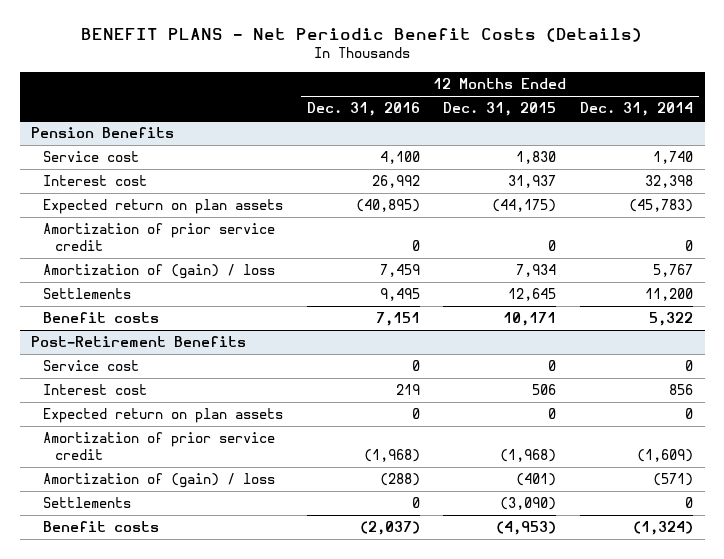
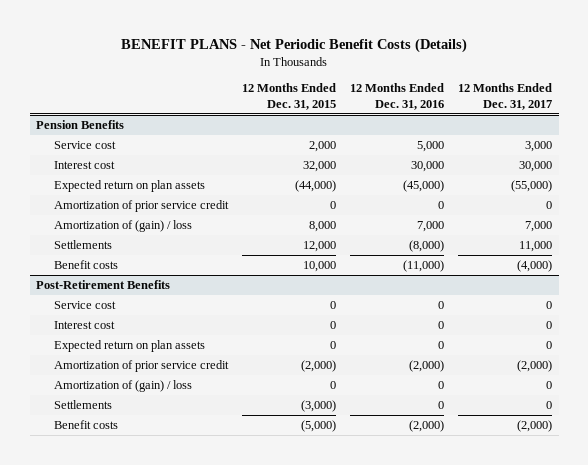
[579,102,693,117] Dec. 31, 2014 -> none
none -> [457,83,552,110] 12 Months Ended Dec. 31, 2017
[379,151,420,165] 4,100 -> [416,141,444,153] 5,000
[516,151,557,165] 1,830 -> [309,141,337,153] 2,000
[371,175,420,189] 26,992 -> [410,161,444,173] 30,000
[508,175,557,189] 31,937 -> [303,161,337,173] 32,000
[355,199,420,213] (40,895) -> [402,180,444,193] (45,000)
[492,199,557,213] (44,175) -> [295,180,337,193] (44,000)
[379,264,420,278] 7,459 -> [416,221,444,233] 7,000
[516,264,557,278] 7,934 -> [309,221,337,233] 8,000
[379,288,420,302] 9,495 -> [408,240,444,253] (8,000)
[508,288,557,302] 12,645 -> [303,241,337,253] 12,000
[375,312,420,327] 7,151 -> [402,260,444,273] (11,000)
[503,312,557,327] 10,171 -> [303,261,337,273] 10,000
[395,384,420,396] 219 -> [437,321,444,330] 0
[532,384,557,396] 506 -> [330,321,337,330] 0
[363,448,420,462] (1,968) -> [408,360,444,373] (2,000)
[500,448,557,462] (1,968) -> [301,360,337,373] (2,000)
[379,473,420,487] (288) -> [437,381,444,390] 0
[516,473,557,487] (401) -> [330,381,337,390] 0
[500,497,557,511] (3,090) -> [301,400,337,413] (3,000)
[359,521,420,536] (2,037) -> [408,420,444,433] (2,000)
[496,521,557,536] (4,953) -> [301,420,337,433] (5,000)

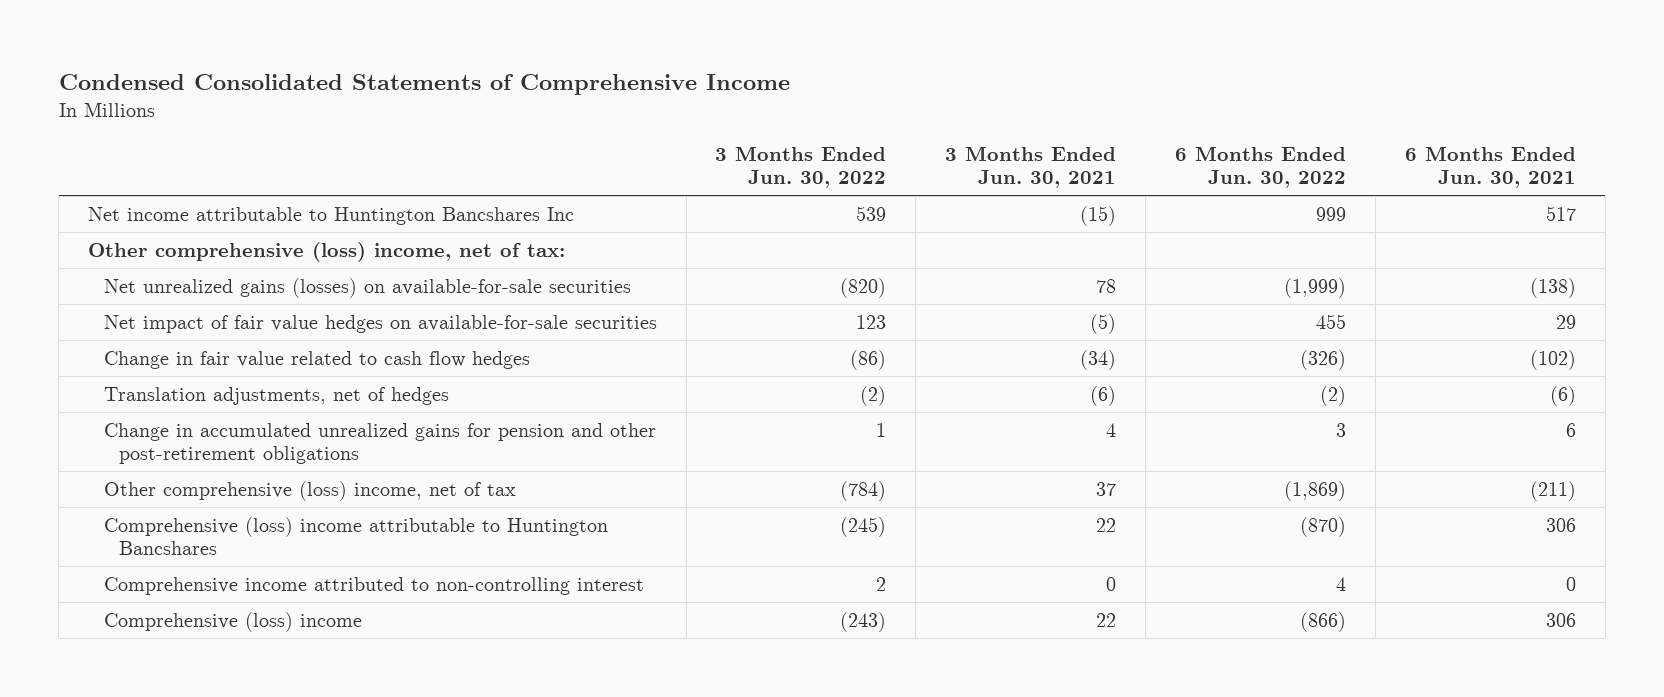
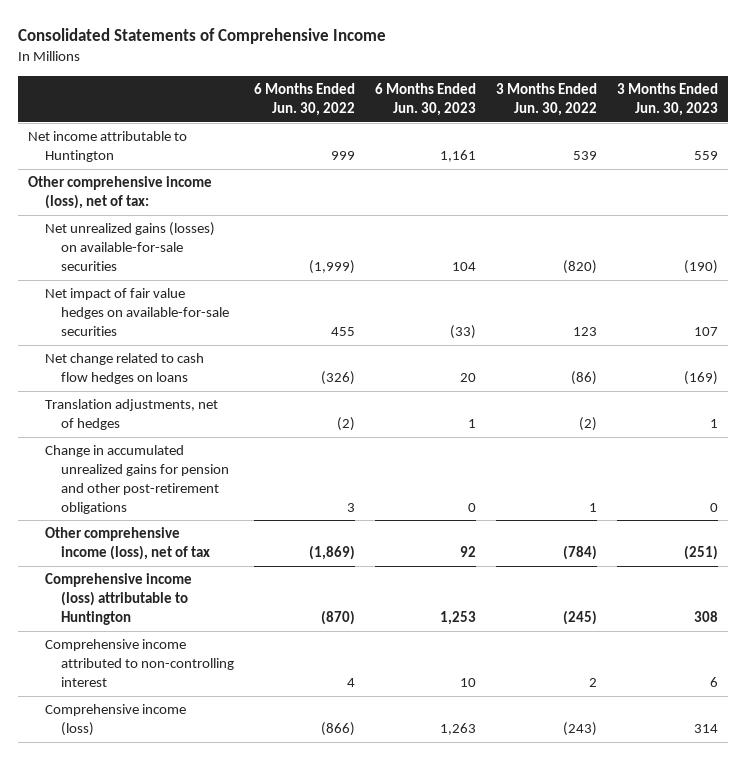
[58,73,790,95] Condensed Consolidated Statements of Comprehensive Income -> [18,28,387,45] Consolidated Statements of Comprehensive Income
[945,146,1117,189] 3 Months Ended Jun. 30, 2021 -> none
[1404,146,1576,189] 6 Months Ended Jun. 30, 2021 -> none
none -> [375,83,477,116] 6 Months Ended Jun. 30, 2023
none -> [617,83,719,116] 3 Months Ended Jun. 30, 2023
[88,206,575,225] Net income attributable to Huntington Bancshares Inc -> [28,131,188,163] Net income attributable to Huntington
[88,241,566,262] Other comprehensive (loss) income, net of tax: -> [28,176,213,210] Other comprehensive income (loss), net of tax:
[103,350,530,369] Change in fair value related to cash flow hedges -> [44,353,204,385] Net change related to cash flow hedges on loans
[103,480,516,501] Other comprehensive (loss) income, net of tax -> [44,527,211,561] Other comprehensive income (loss), net of tax
[103,516,608,555] Comprehensive (loss) income attributable to Huntington Bancshares -> [44,573,192,625] Comprehensive income (loss) attributable to Huntington
[103,611,362,632] Comprehensive (loss) income -> [44,704,186,737] Comprehensive income (loss)

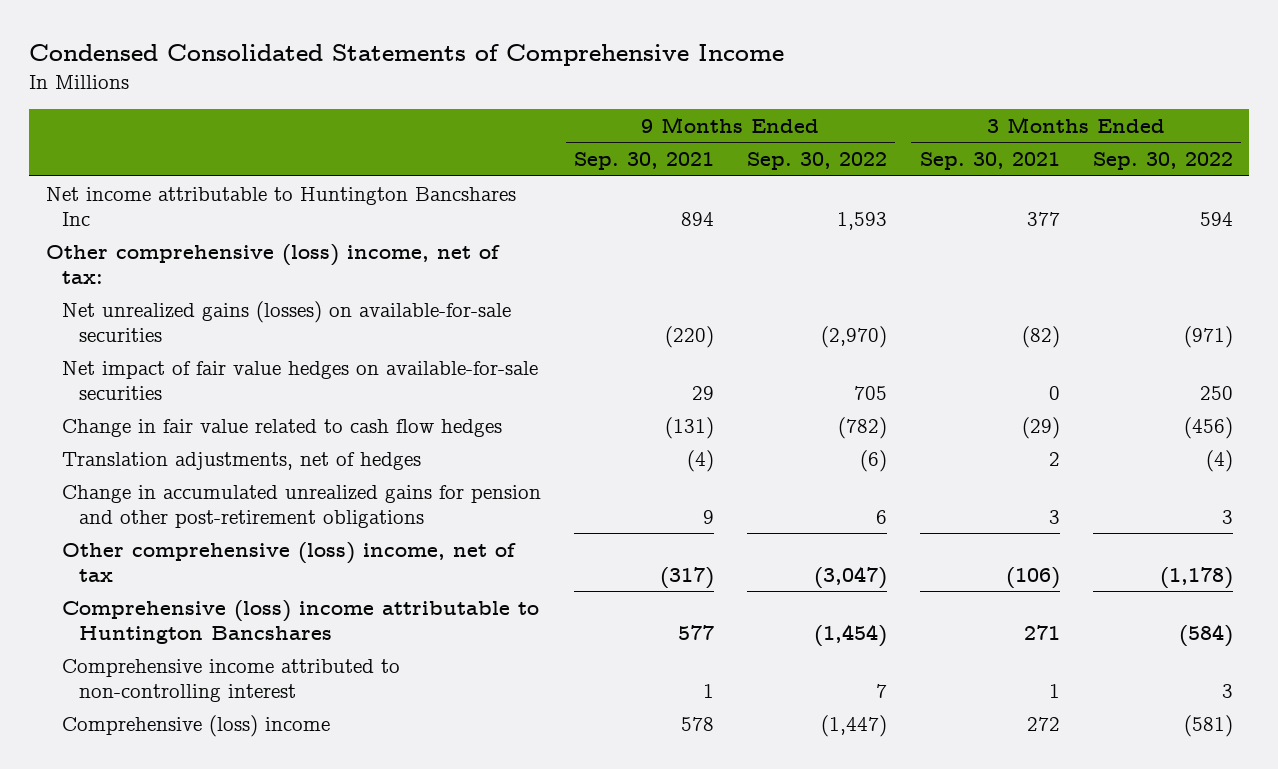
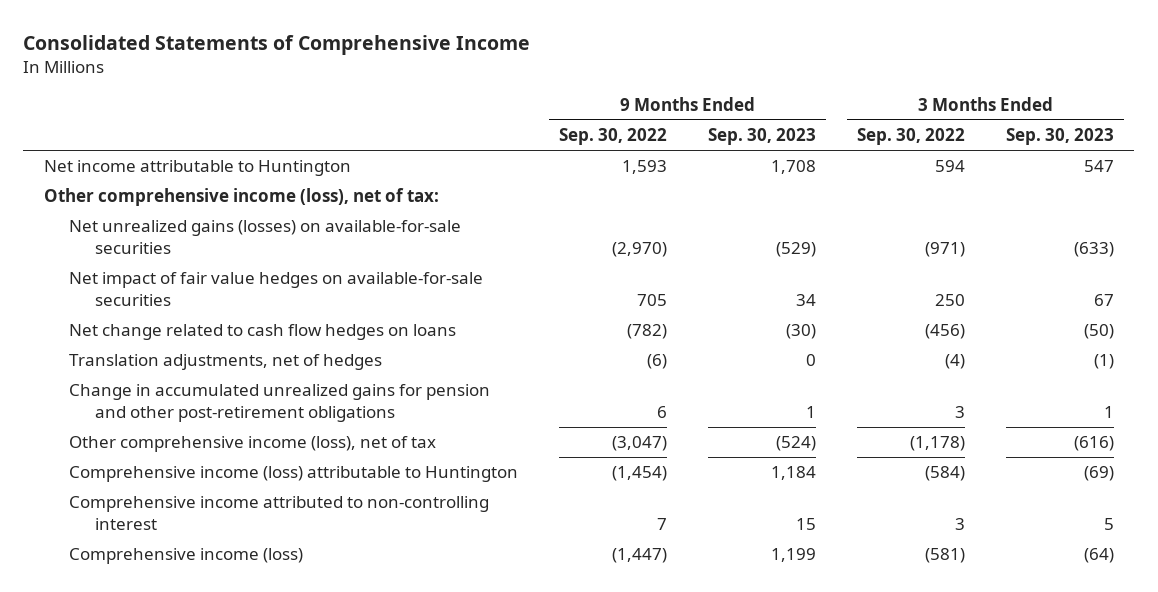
[29,43,785,66] Condensed Consolidated Statements of Comprehensive Income -> [23,34,531,55] Consolidated Statements of Comprehensive Income
[573,151,714,170] Sep. 30, 2021 -> none
[919,151,1060,170] Sep. 30, 2021 -> none
none -> [708,128,817,146] Sep. 30, 2023
none -> [1005,128,1114,146] Sep. 30, 2023
[45,186,516,226] Net income attributable to Huntington Bancshares Inc -> [43,160,351,177] Net income attributable to Huntington
[45,243,500,284] Other comprehensive (loss) income, net of tax: -> [43,188,439,207] Other comprehensive income (loss), net of tax:
[62,418,503,437] Change in fair value related to cash flow hedges -> [69,324,457,341] Net change related to cash flow hedges on loans
[62,541,517,582] Other comprehensive (loss) income, net of tax -> [69,436,437,453] Other comprehensive income (loss), net of tax
[62,599,540,644] Comprehensive (loss) income attributable to Huntington Bancshares -> [69,466,519,483] Comprehensive income (loss) attributable to Huntington
[62,714,331,737] Comprehensive (loss) income -> [69,548,304,565] Comprehensive income (loss)

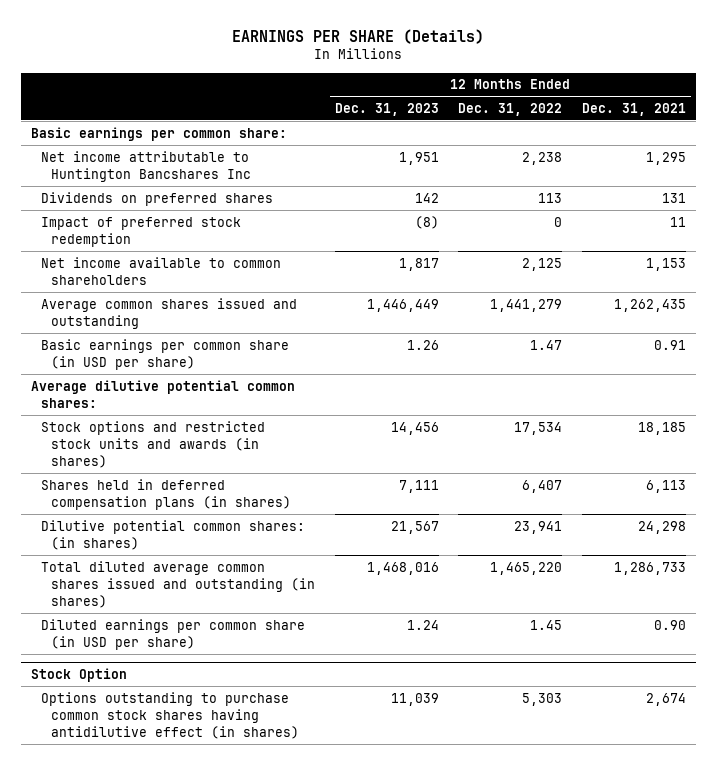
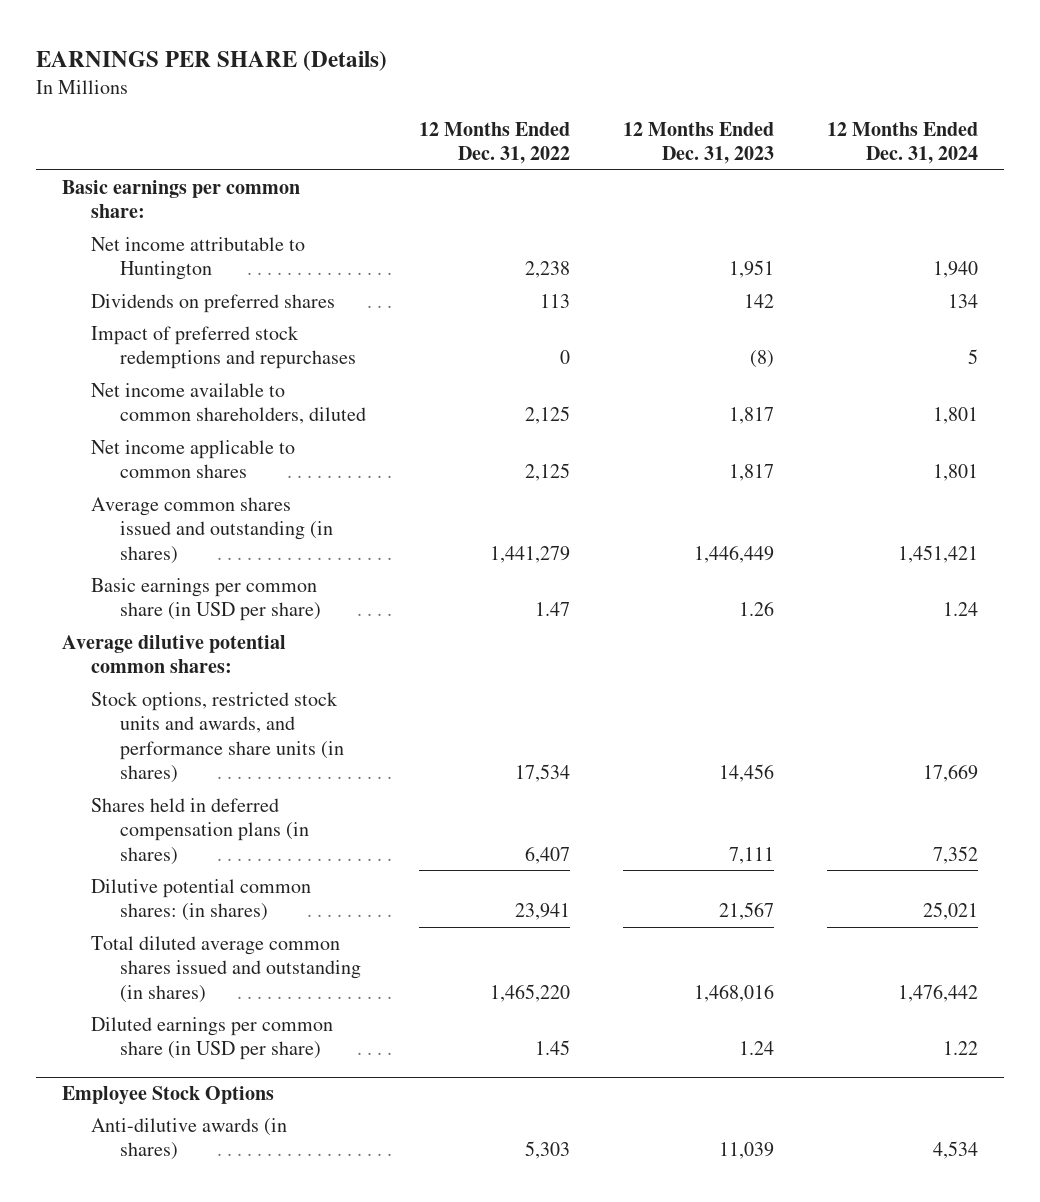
[581,102,686,116] Dec. 31, 2021 -> none
none -> [826,121,978,165] 12 Months Ended Dec. 31, 2024
[41,150,251,182] Net income attributable to Huntington Bancshares Inc -> [91,236,306,281] Net income attributable to Huntington
[41,216,242,247] Impact of preferred stock redemption -> [91,325,356,370] Impact of preferred stock redemptions and repurchases
none -> [91,382,366,425] Net income available to common shareholders, diluted
[41,256,282,285] Net income available to common shareholders -> [91,439,296,479] Net income applicable to common shares
[41,297,298,329] Average common shares issued and outstanding -> [91,496,333,564] Average common shares issued and outstanding (in shares)
[41,420,266,468] Stock options and restricted stock units and awards (in shares) -> [91,691,344,784] Stock options, restricted stock units and awards, and performance share units (in shares)
[31,668,128,683] Stock Option -> [62,1085,275,1105] Employee Stock Options
[41,691,299,739] Options outstanding to purchase common stock shares having antidilutive effect (in shares) -> [91,1117,288,1161] Anti-dilutive awards (in shares)

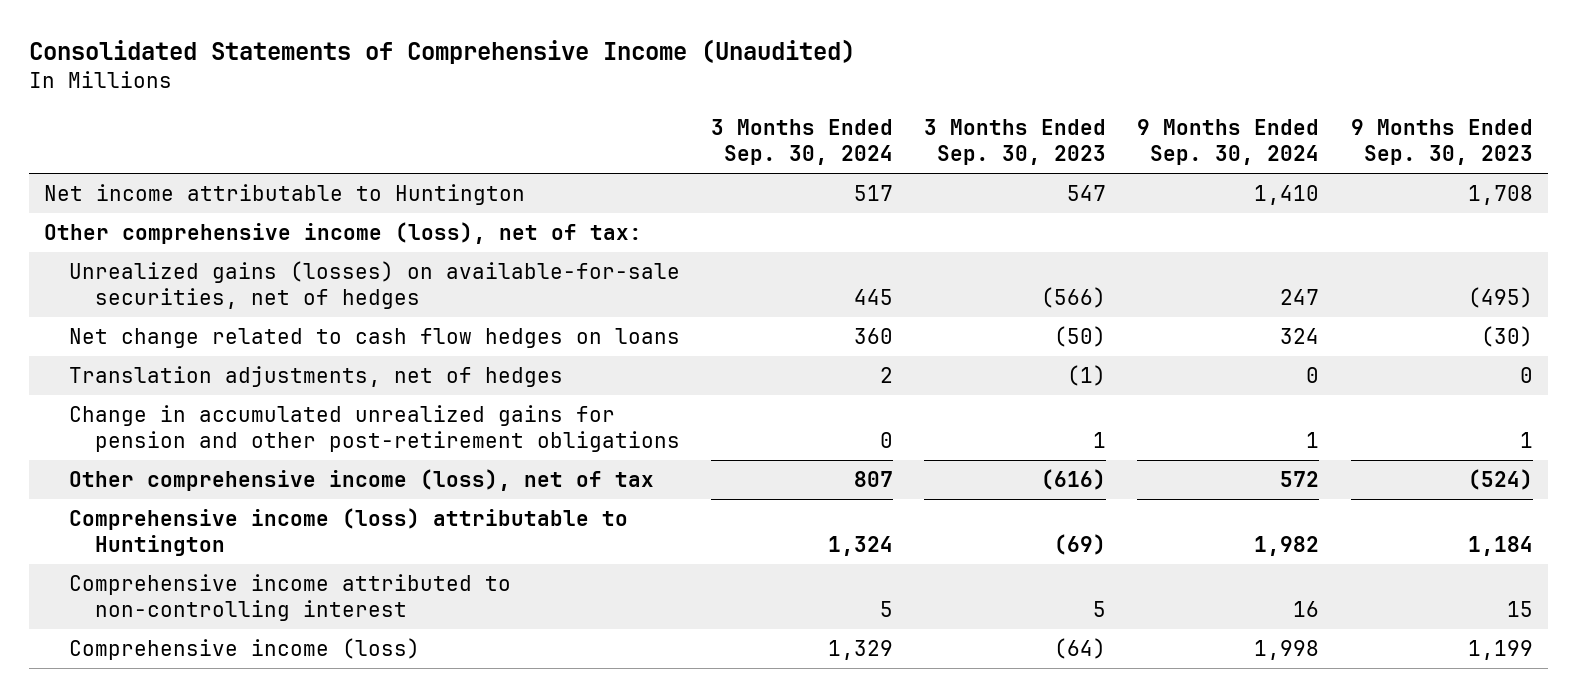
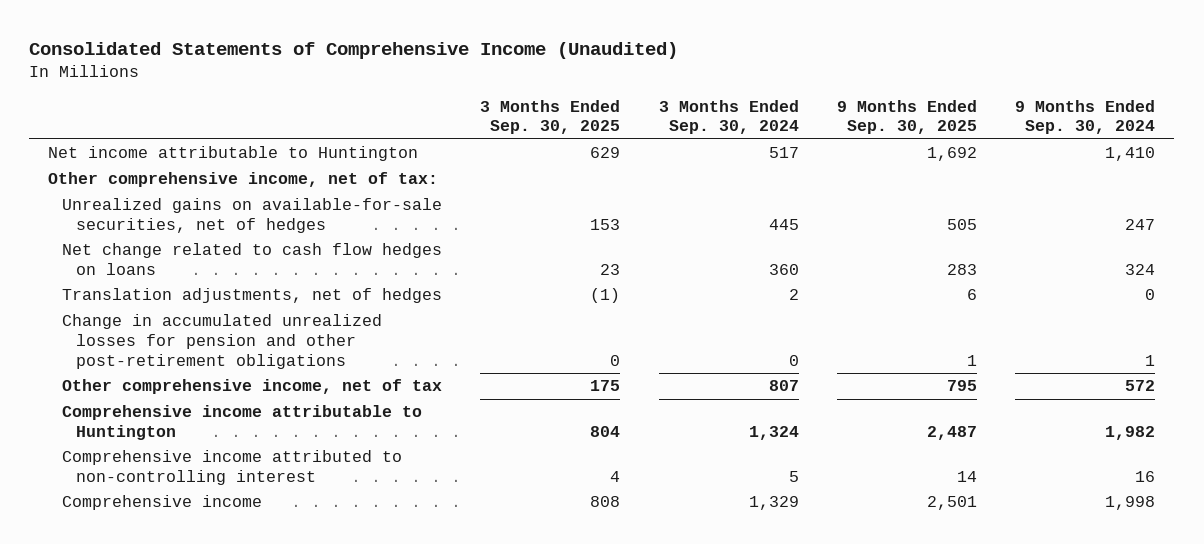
[924,119,1107,166] 3 Months Ended Sep. 30, 2023 -> none
[1350,119,1533,166] 9 Months Ended Sep. 30, 2023 -> none
none -> [480,99,621,135] 3 Months Ended Sep. 30, 2025
none -> [836,99,977,135] 9 Months Ended Sep. 30, 2025
[44,221,643,244] Other comprehensive income (loss), net of tax: -> [48,172,439,188] Other comprehensive income, net of tax:
[69,260,681,309] Unrealized gains (losses) on available-for-sale securities, net of hedges -> [62,198,443,234] Unrealized gains on available-for-sale securities, net of hedges
[69,404,680,452] Change in accumulated unrealized gains for pension and other post-retirement obligations -> [62,314,383,369] Change in accumulated unrealized losses for pension and other post-retirement obligations
[69,468,655,491] Other comprehensive income (loss), net of tax -> [62,379,443,395] Other comprehensive income, net of tax
[69,507,629,556] Comprehensive income (loss) attributable to Huntington -> [62,405,423,441] Comprehensive income attributable to Huntington
[69,637,421,660] Comprehensive income (loss) -> [62,495,263,511] Comprehensive income

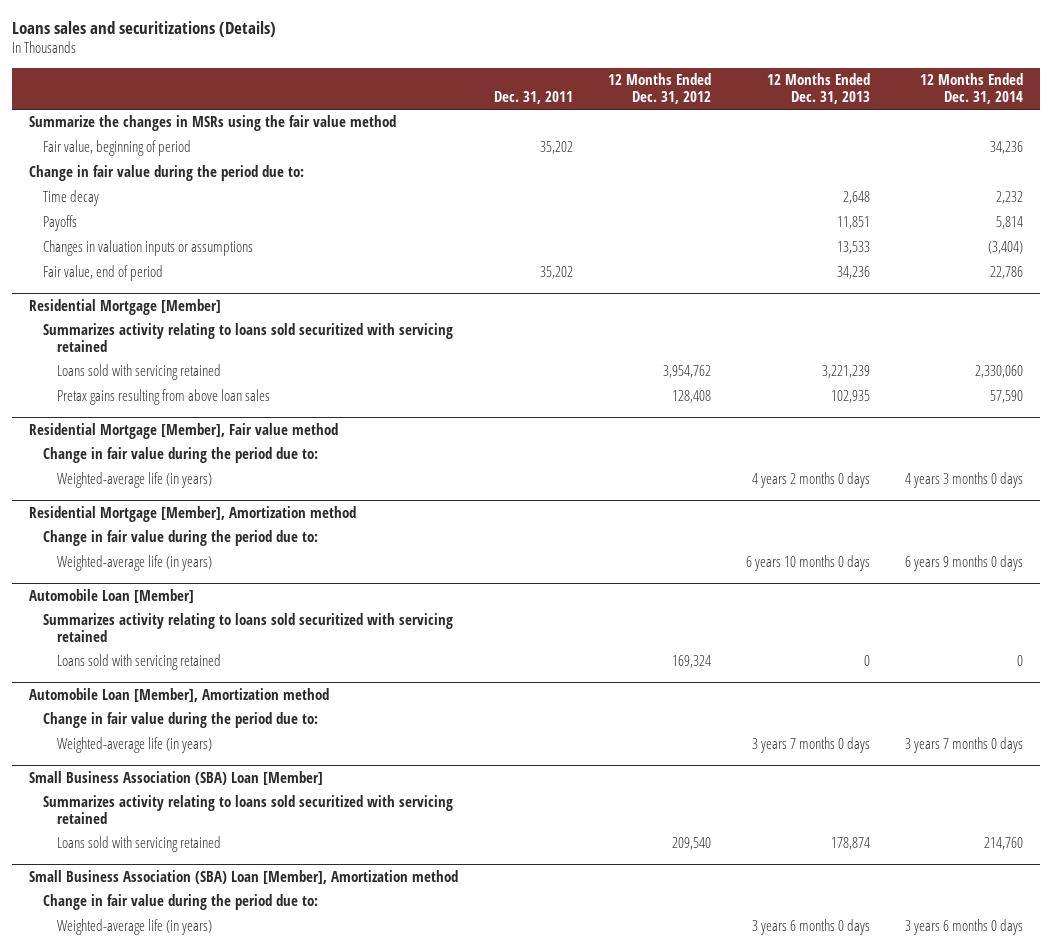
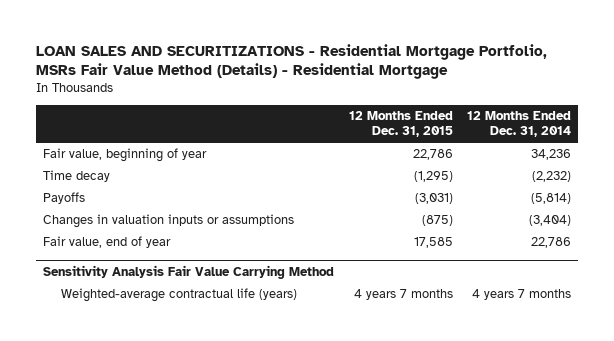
[11,21,276,38] Loans sales and securitizations (Details) -> [36,43,548,80] LOAN SALES AND SECURITIZATIONS - Residential Mortgage Portfolio, MSRs Fair Value Method (Details) - Residential Mortgage
[493,90,573,104] Dec. 31, 2011 -> none
[607,73,711,104] 12 Months Ended Dec. 31, 2012 -> none
[766,73,870,104] 12 Months Ended Dec. 31, 2013 -> none
none -> [348,111,453,138] 12 Months Ended Dec. 31, 2015
[29,115,397,132] Summarize the changes in MSRs using the fair value method -> none
[29,165,305,182] Change in fair value during the period due to: -> none
[43,140,192,157] Fair value, beginning of period -> [43,148,208,163] Fair value, beginning of year
[995,191,1023,205] 2,232 -> [531,171,571,183] (2,232)
[995,216,1023,230] 5,814 -> [530,193,571,205] (5,814)
[43,323,454,353] Summarizes activity relating to loans sold securitized with servicing retained -> none
[56,364,221,381] Loans sold with servicing retained -> none
[56,389,270,406] Pretax gains resulting from above loan sales -> none
[29,422,339,439] Residential Mortgage [Member], Fair value method -> none
[43,447,319,464] Change in fair value during the period due to: -> none
[29,505,357,522] Residential Mortgage [Member], Amortization method -> none
[43,530,319,547] Change in fair value during the period due to: -> none
[56,555,212,572] Weighted-average life (in years) -> none
[29,588,195,603] Automobile Loan [Member] -> none
[43,613,454,643] Summarizes activity relating to loans sold securitized with servicing retained -> none
[56,654,221,671] Loans sold with servicing retained -> none
[29,687,330,702] Automobile Loan [Member], Amortization method -> none
[43,712,319,729] Change in fair value during the period due to: -> none
[56,737,212,754] Weighted-average life (in years) -> none
[29,770,324,785] Small Business Association (SBA) Loan [Member] -> none
[43,795,454,825] Summarizes activity relating to loans sold securitized with servicing retained -> none
[56,836,221,853] Loans sold with servicing retained -> none
[29,869,459,884] Small Business Association (SBA) Loan [Member], Amortization method -> none
[43,894,319,911] Change in fair value during the period due to: -> none
[56,919,212,936] Weighted-average life (in years) -> none
[43,265,164,282] Fair value, end of period -> [43,236,172,249] Fair value, end of year
[29,298,222,315] Residential Mortgage [Member] -> [43,265,335,280] Sensitivity Analysis Fair Value Carrying Method
[56,472,212,489] Weighted-average life (in years) -> [61,288,298,303] Weighted-average contractual life (years)
[904,472,1023,489] 4 years 3 months 0 days -> [471,289,571,301] 4 years 7 months

